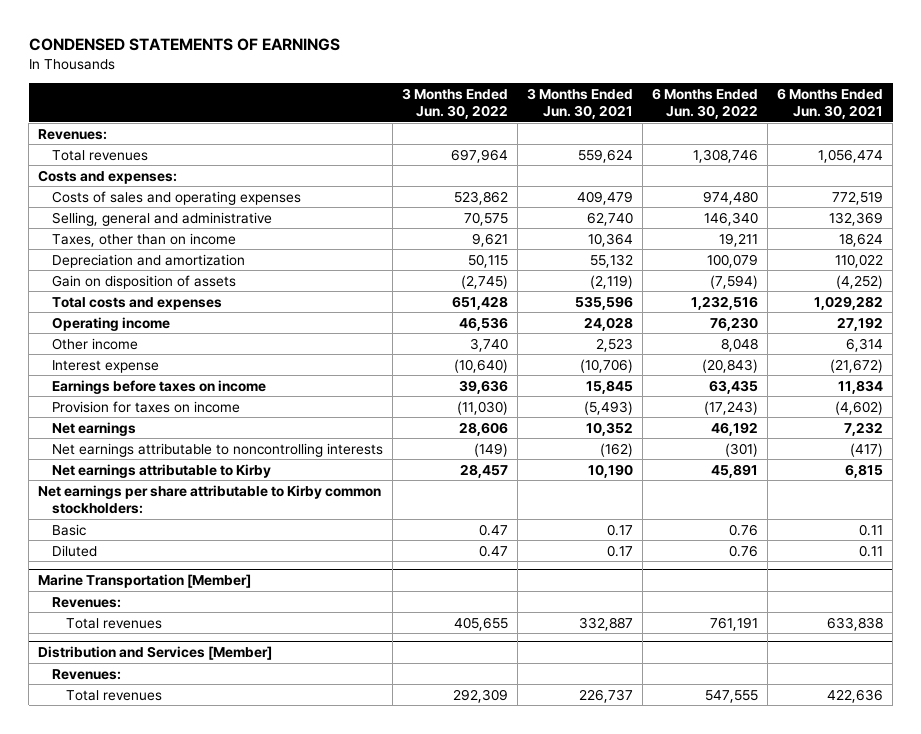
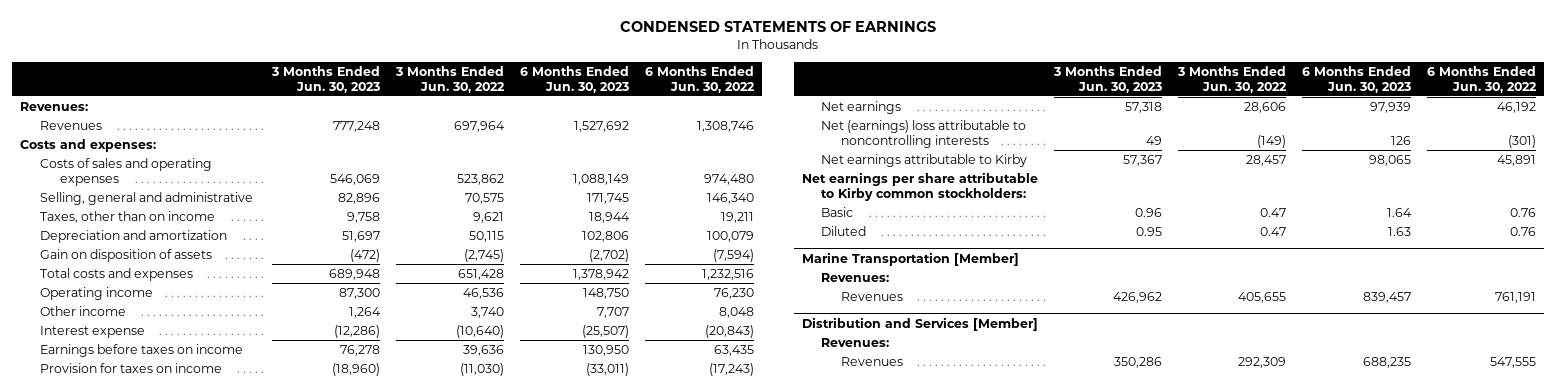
[527,87,634,119] 3 Months Ended Jun. 30, 2021 -> none
[777,87,884,119] 6 Months Ended Jun. 30, 2021 -> none
none -> [271,65,381,93] 3 Months Ended Jun. 30, 2023
none -> [520,65,630,93] 6 Months Ended Jun. 30, 2023
[52,149,149,161] Total revenues -> [40,121,103,131] Revenues
[52,442,384,457] Net earnings attributable to noncontrolling interests -> [821,120,1027,149] Net (earnings) loss attributable to noncontrolling interests
[66,617,163,629] Total revenues -> [841,292,904,302] Revenues
[66,689,163,701] Total revenues -> [841,357,904,367] Revenues

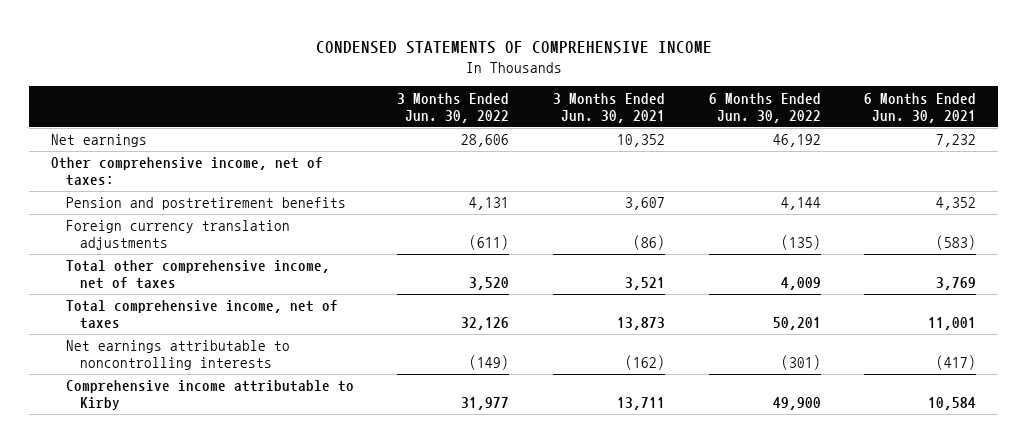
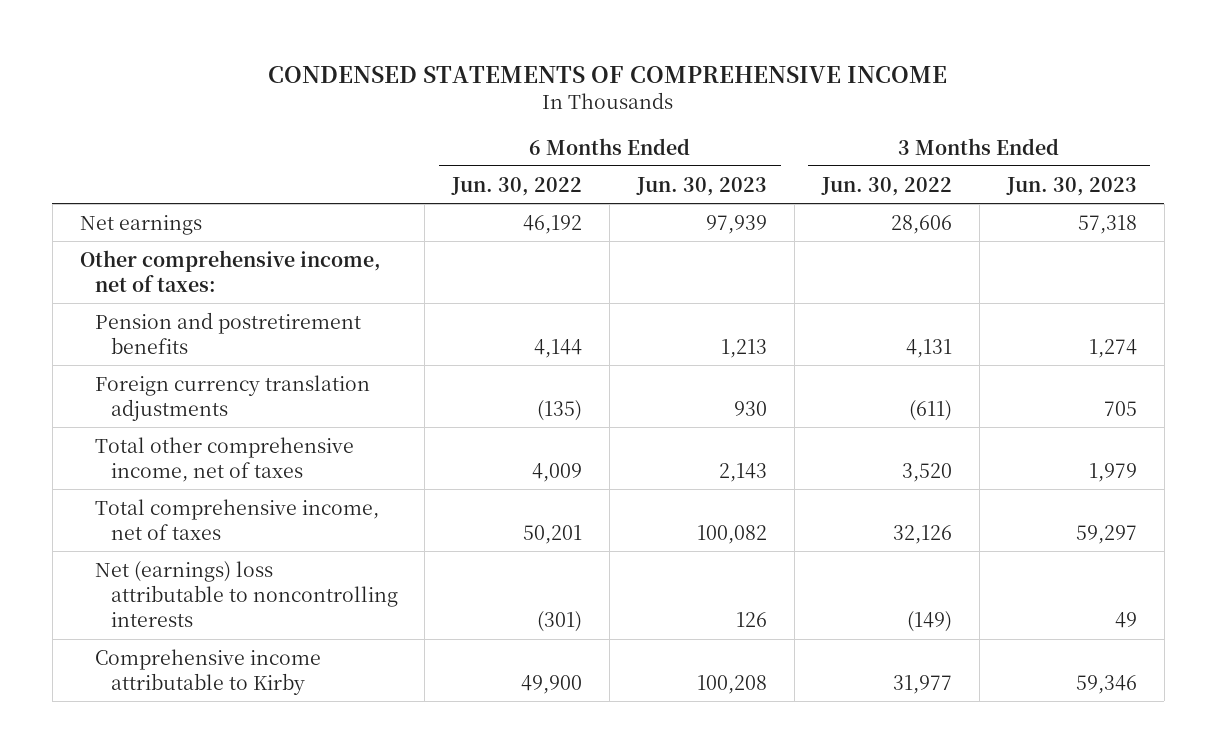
[552,92,665,123] 3 Months Ended Jun. 30, 2021 -> none
[864,92,977,123] 6 Months Ended Jun. 30, 2021 -> none
none -> [636,176,768,196] Jun. 30, 2023
none -> [1005,176,1137,196] Jun. 30, 2023
[65,340,290,371] Net earnings attributable to noncontrolling interests -> [95,560,398,628] Net (earnings) loss attributable to noncontrolling interests

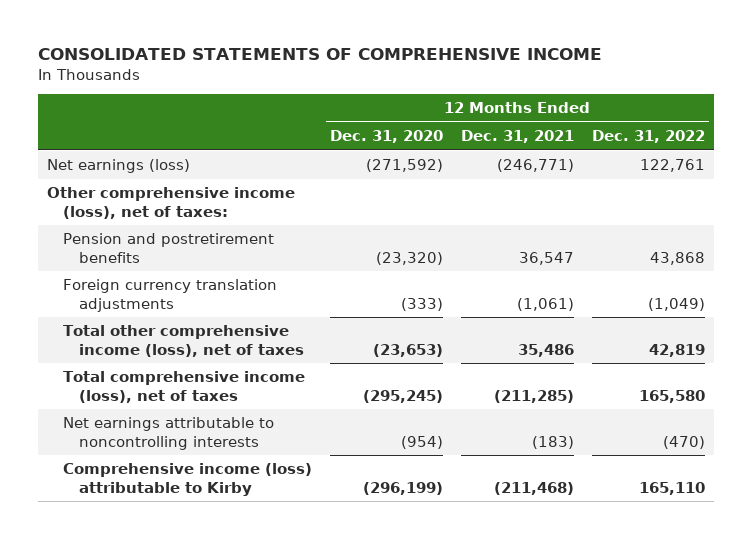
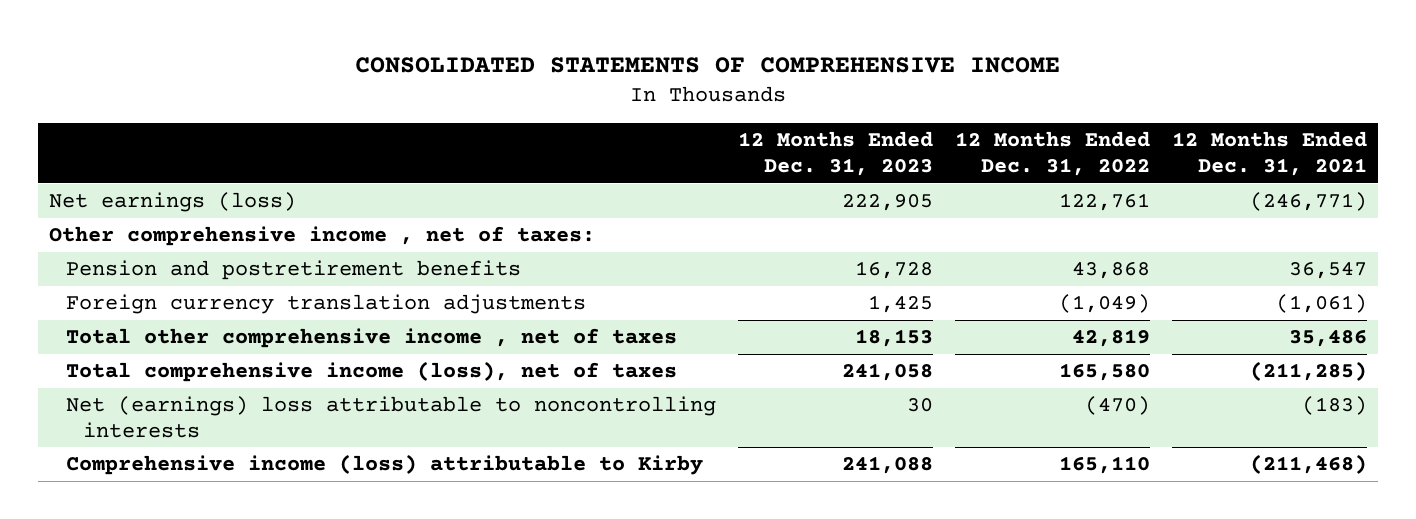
[329,130,443,144] Dec. 31, 2020 -> none
none -> [737,131,933,176] 12 Months Ended Dec. 31, 2023
[46,187,295,219] Other comprehensive income (loss), net of taxes: -> [48,226,595,247] Other comprehensive income , net of taxes:
[63,325,305,357] Total other comprehensive income (loss), net of taxes -> [65,328,677,349] Total other comprehensive income , net of taxes
[63,417,275,450] Net earnings attributable to noncontrolling interests -> [65,396,716,438] Net (earnings) loss attributable to noncontrolling interests

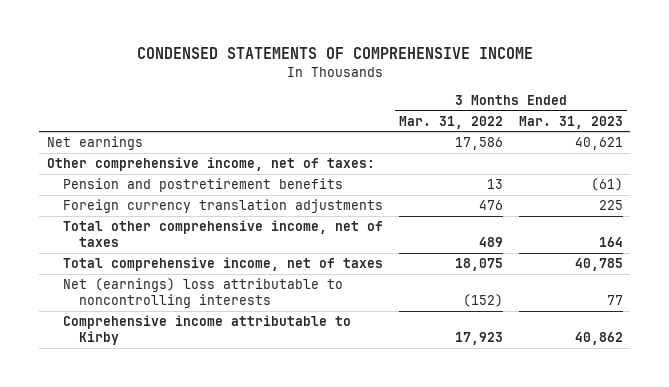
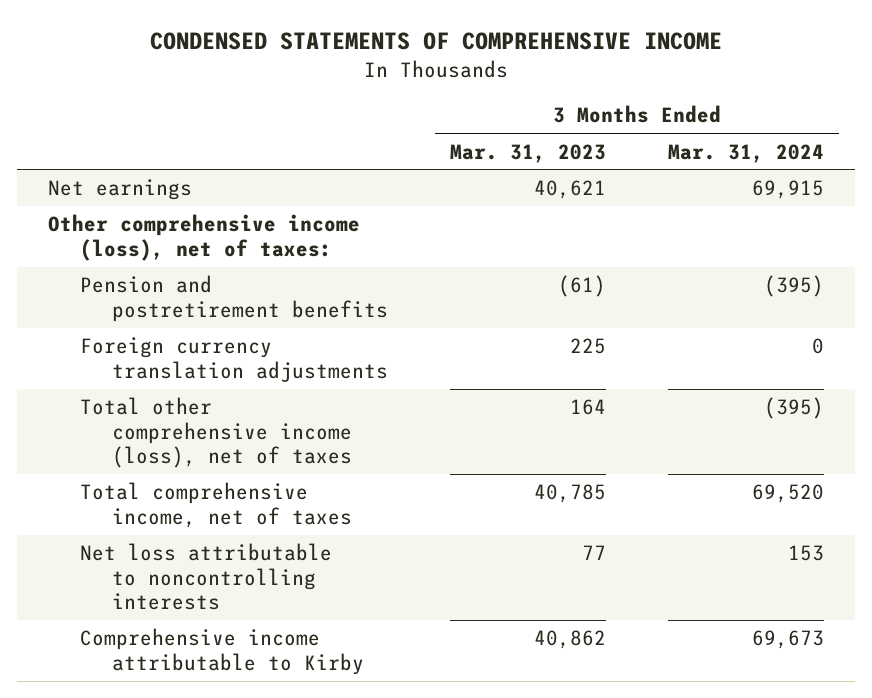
[398,115,503,129] Mar. 31, 2022 -> none
none -> [667,143,824,163] Mar. 31, 2024
[46,157,375,172] Other comprehensive income, net of taxes: -> [47,214,360,261] Other comprehensive income (loss), net of taxes:
[63,220,384,247] Total other comprehensive income, net of taxes -> [80,397,353,469] Total other comprehensive income (loss), net of taxes
[63,278,344,308] Net (earnings) loss attributable to noncontrolling interests -> [80,543,333,611] Net loss attributable to noncontrolling interests

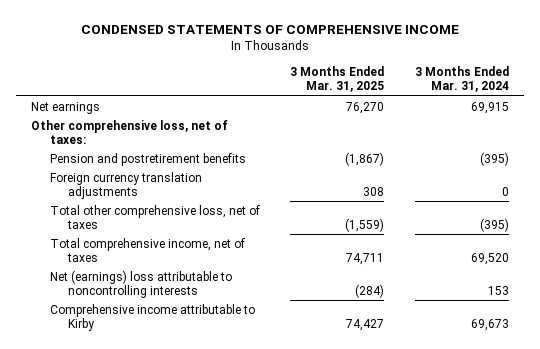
[450,143,607,163] Mar. 31, 2023 -> none
none -> [290,66,385,93] 3 Months Ended Mar. 31, 2025
[47,214,360,261] Other comprehensive income (loss), net of taxes: -> [31,119,229,144] Other comprehensive loss, net of taxes:
[80,397,353,469] Total other comprehensive income (loss), net of taxes -> [49,204,260,229] Total other comprehensive loss, net of taxes
[80,543,333,611] Net loss attributable to noncontrolling interests -> [49,269,232,298] Net (earnings) loss attributable to noncontrolling interests

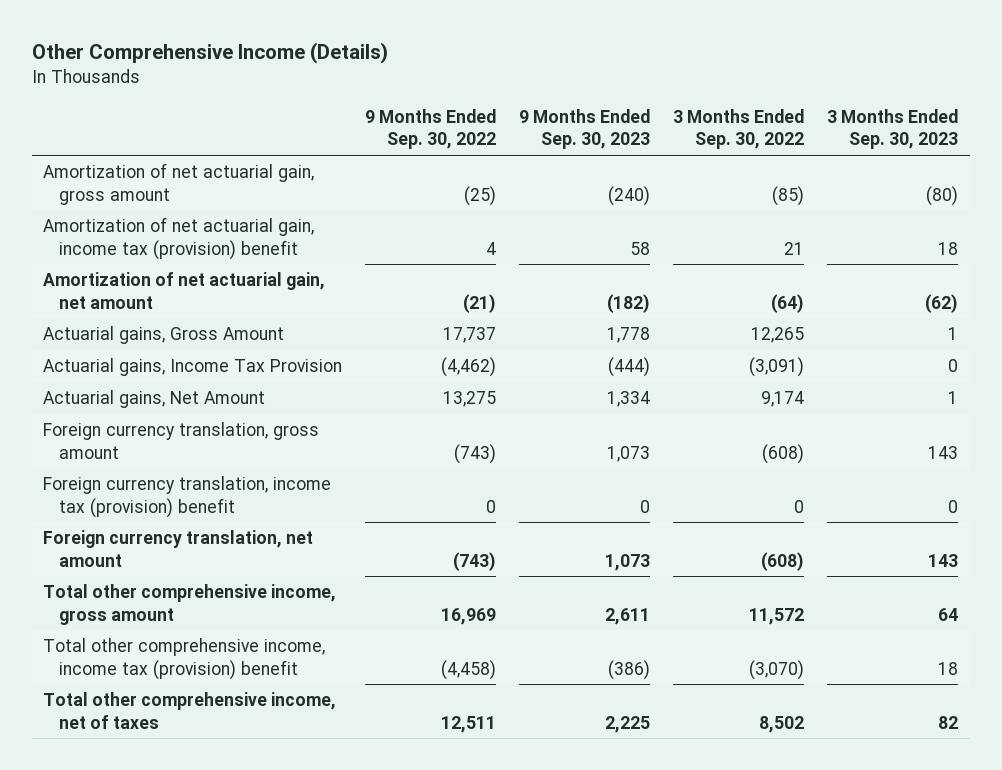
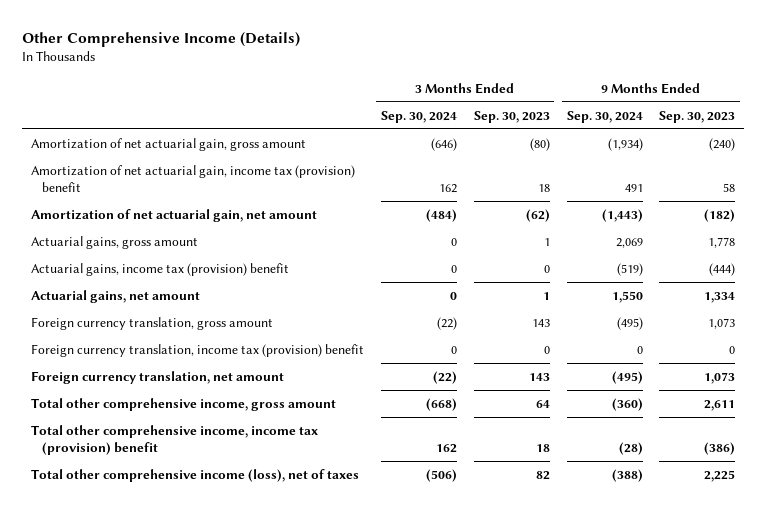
[365,108,497,150] 9 Months Ended Sep. 30, 2022 -> none
[673,108,805,150] 3 Months Ended Sep. 30, 2022 -> none
none -> [380,110,457,123] Sep. 30, 2024
none -> [566,110,643,123] Sep. 30, 2024
[43,326,285,345] Actuarial gains, Gross Amount -> [30,235,198,249] Actuarial gains, gross amount
[43,358,343,377] Actuarial gains, Income Tax Provision -> [30,262,289,276] Actuarial gains, income tax (provision) benefit
[43,390,266,409] Actuarial gains, Net Amount -> [30,289,200,303] Actuarial gains, net amount
[43,692,337,729] Total other comprehensive income, net of taxes -> [30,468,359,482] Total other comprehensive income (loss), net of taxes

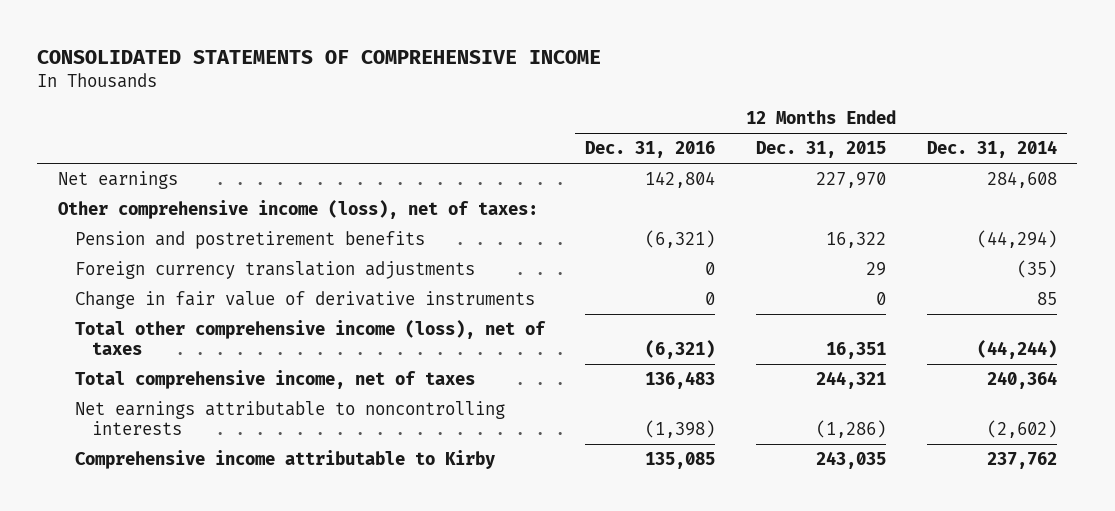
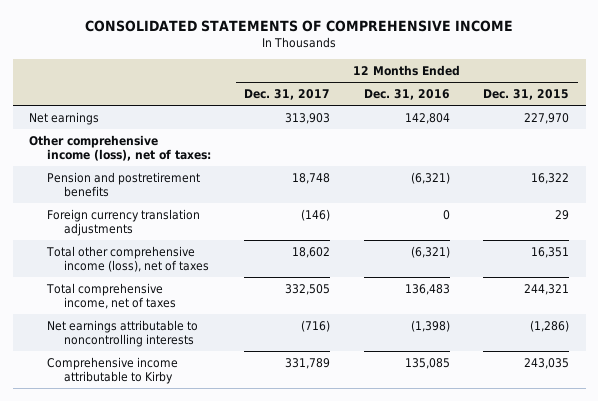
[926,140,1057,159] Dec. 31, 2014 -> none
none -> [244,88,331,100] Dec. 31, 2017
[74,290,535,309] Change in fair value of derivative instruments -> none

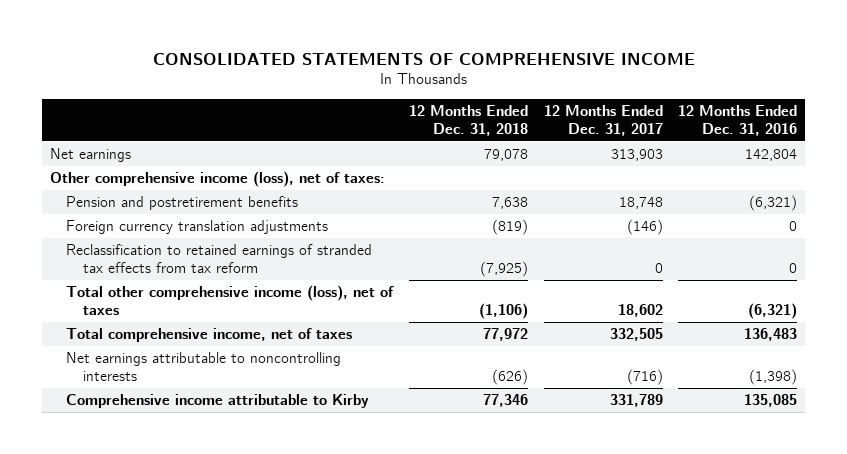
[483,88,570,100] Dec. 31, 2015 -> none
none -> [408,104,528,136] 12 Months Ended Dec. 31, 2018
none -> [66,243,373,273] Reclassification to retained earnings of stranded tax effects from tax reform

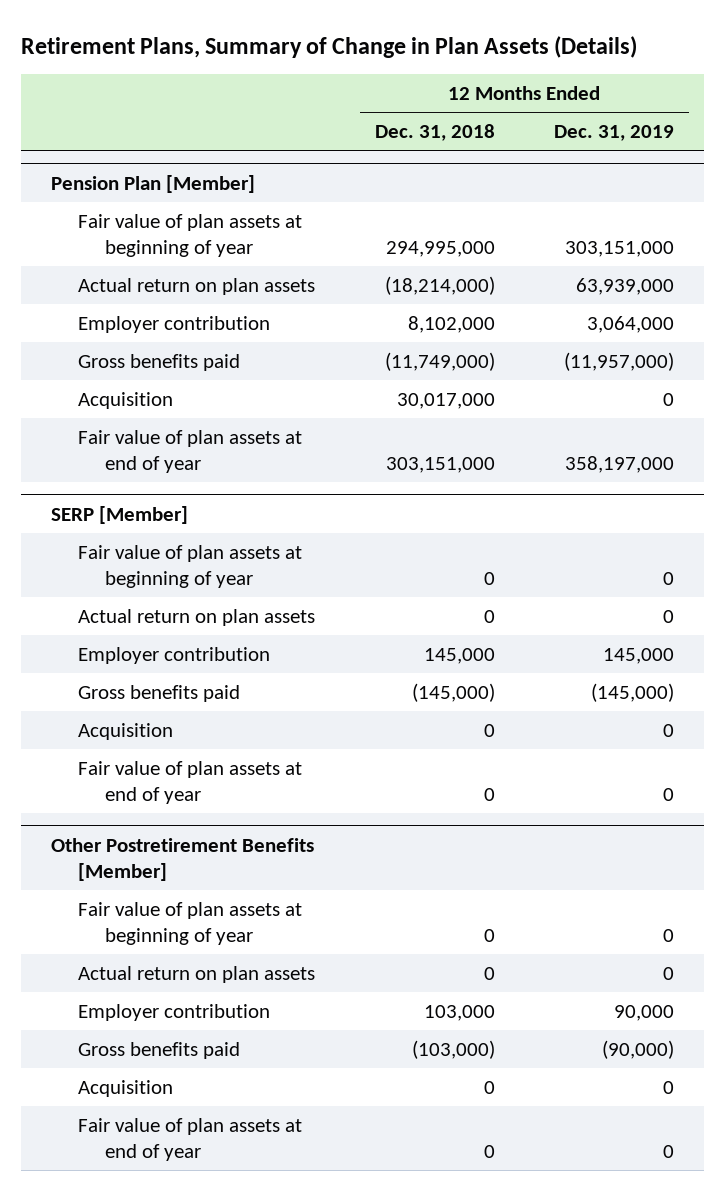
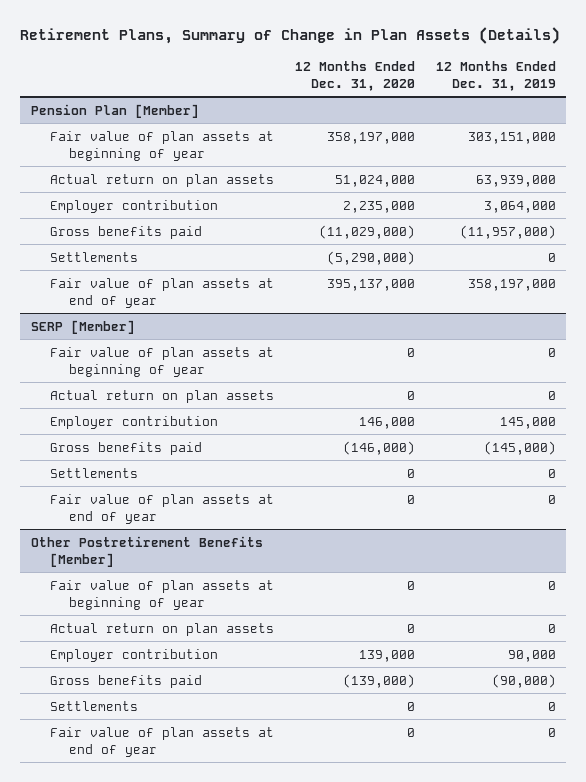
[374,124,495,142] Dec. 31, 2018 -> none
none -> [294,61,415,92] 12 Months Ended Dec. 31, 2020
[77,391,173,409] Acquisition -> none
none -> [49,251,138,262] Settlements
[77,722,173,740] Acquisition -> none
none -> [49,467,138,478] Settlements
[77,1079,173,1097] Acquisition -> none
none -> [49,700,138,711] Settlements

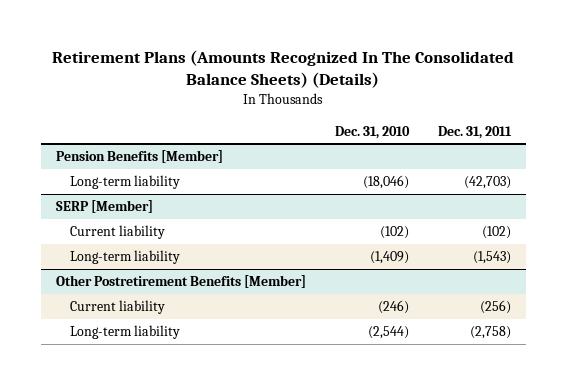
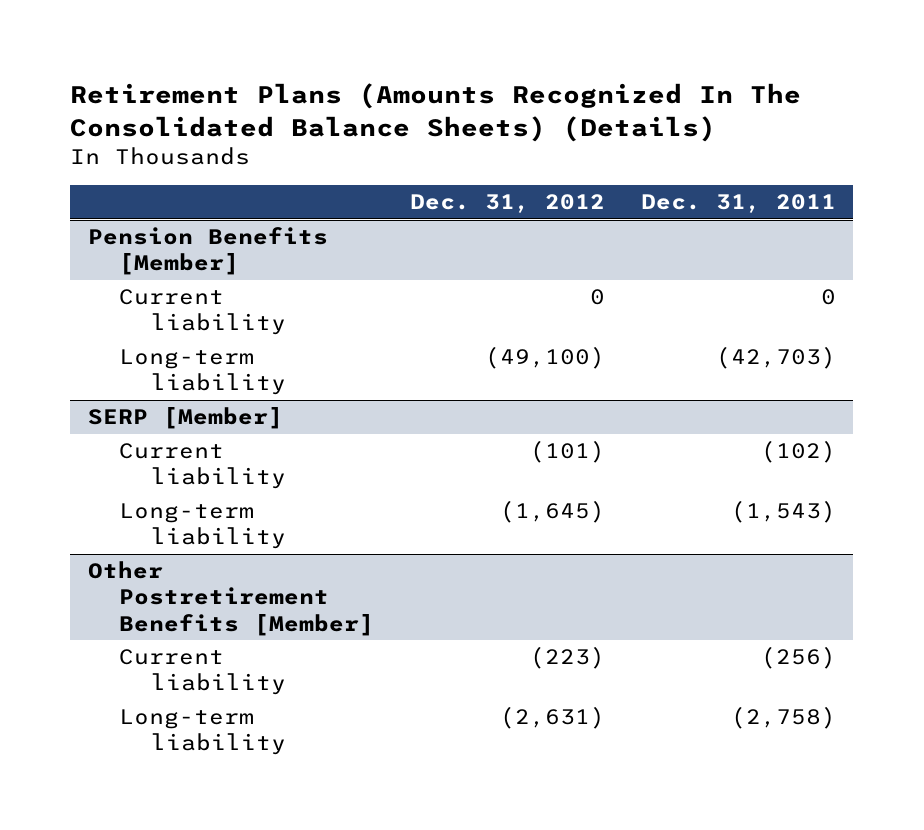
[334,125,410,139] Dec. 31, 2010 -> none
none -> [410,194,606,214] Dec. 31, 2012
none -> [119,289,286,336] Current liability

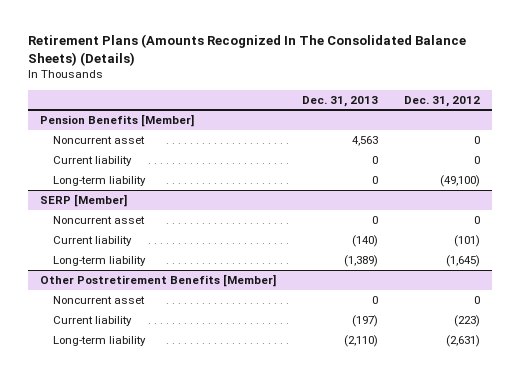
[640,194,836,214] Dec. 31, 2011 -> none
none -> [301,95,378,107] Dec. 31, 2013
none -> [52,135,145,144] Noncurrent asset
none -> [52,215,145,224] Noncurrent asset
none -> [52,295,145,304] Noncurrent asset

